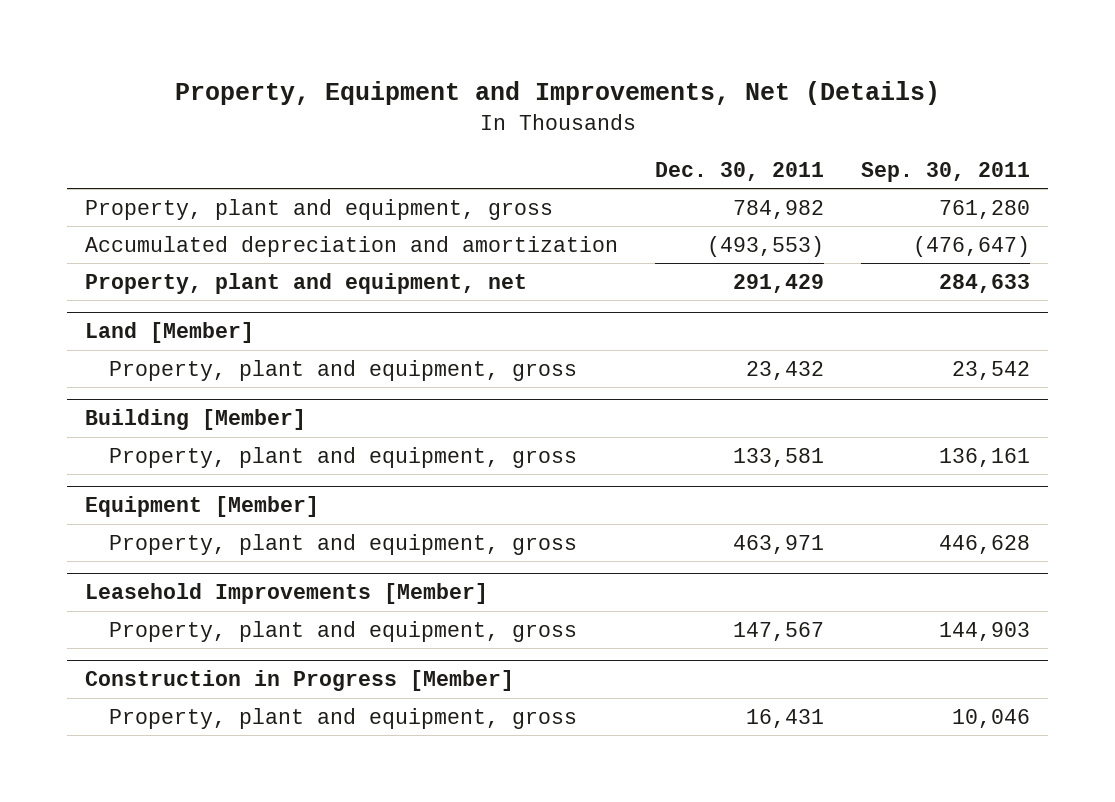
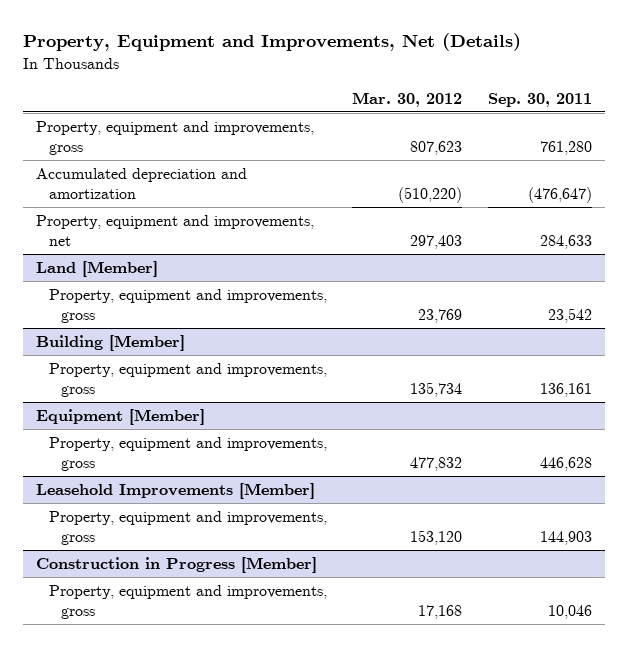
[655,161,825,181] Dec. 30, 2011 -> none
none -> [352,91,463,107] Mar. 30, 2012
[85,198,554,220] Property, plant and equipment, gross -> [35,120,314,155] Property, equipment and improvements, gross
[85,272,528,294] Property, plant and equipment, net -> [35,214,314,246] Property, equipment and improvements, net
[109,359,578,381] Property, plant and equipment, gross -> [48,288,327,323] Property, equipment and improvements, gross
[109,446,578,468] Property, plant and equipment, gross -> [48,362,327,397] Property, equipment and improvements, gross
[109,533,578,555] Property, plant and equipment, gross -> [48,436,327,471] Property, equipment and improvements, gross
[109,620,578,642] Property, plant and equipment, gross -> [48,510,327,545] Property, equipment and improvements, gross
[109,707,578,729] Property, plant and equipment, gross -> [48,584,327,619] Property, equipment and improvements, gross

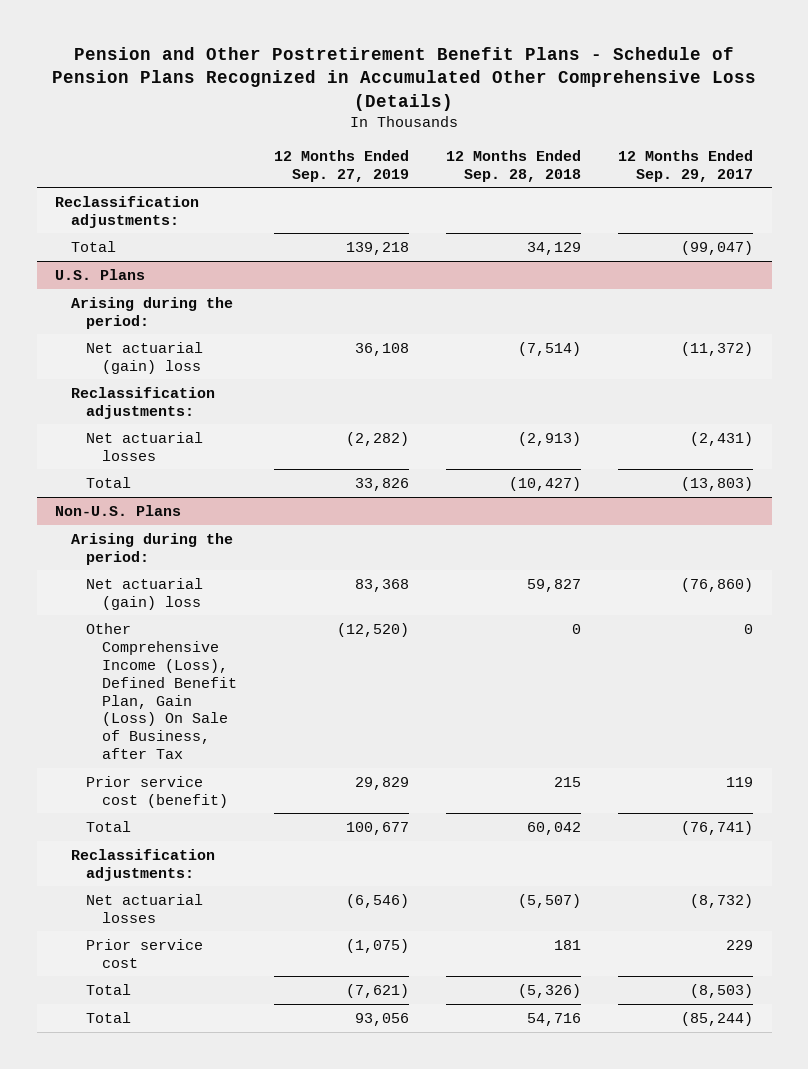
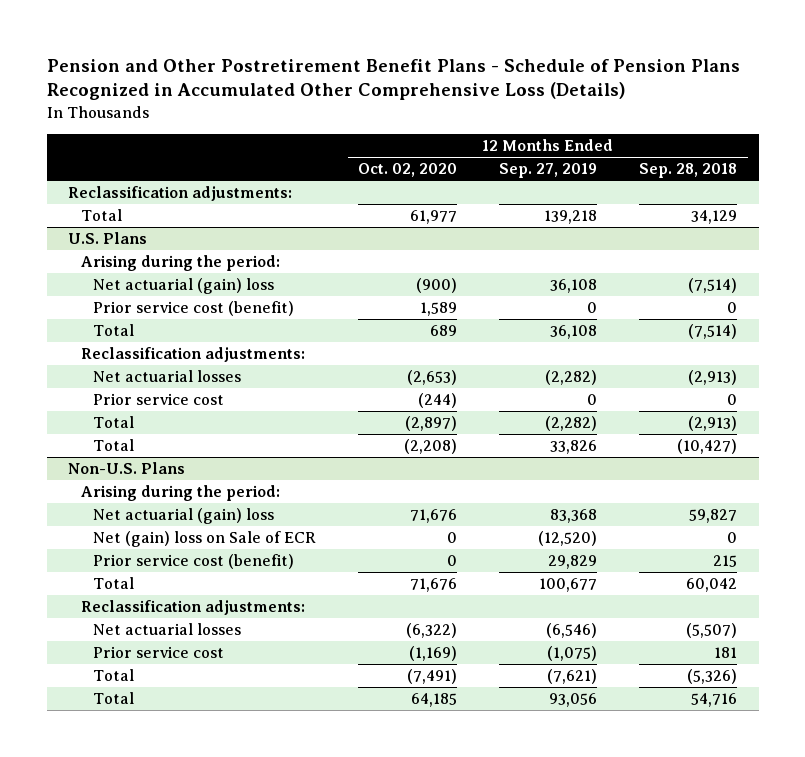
[618,149,754,182] 12 Months Ended Sep. 29, 2017 -> none
none -> [358,163,458,178] Oct. 02, 2020
none -> [93,301,295,317] Prior service cost (benefit)
none -> [93,324,135,337] Total
none -> [93,393,225,406] Prior service cost
none -> [93,416,135,429] Total
[86,622,237,760] Other Comprehensive Income (Loss), Defined Benefit Plan, Gain (Loss) On Sale of Business, after Tax -> [93,531,317,548] Net (gain) loss on Sale of ECR

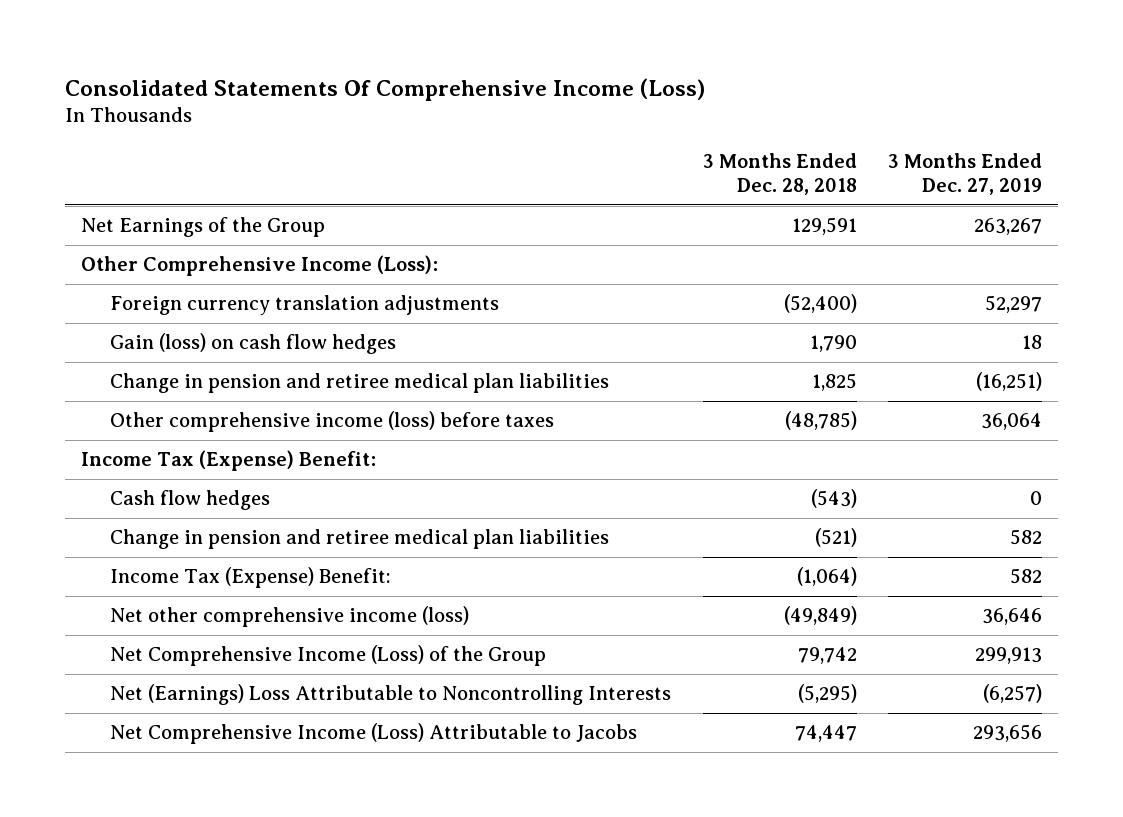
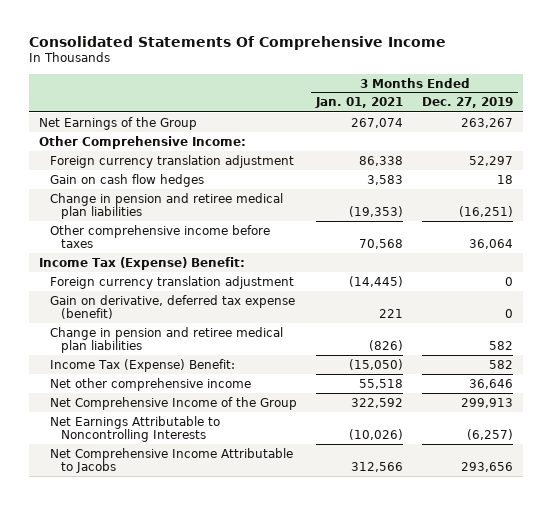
[64,77,705,101] Consolidated Statements Of Comprehensive Income (Loss) -> [28,35,446,50] Consolidated Statements Of Comprehensive Income
[702,153,857,196] 3 Months Ended Dec. 28, 2018 -> none
none -> [314,97,403,109] Jan. 01, 2021
[80,255,438,277] Other Comprehensive Income (Loss): -> [38,135,246,149] Other Comprehensive Income:
[110,295,500,316] Foreign currency translation adjustments -> [49,154,294,168] Foreign currency translation adjustment
[110,333,397,355] Gain (loss) on cash flow hedges -> [49,173,204,187] Gain on cash flow hedges
[110,411,555,433] Other comprehensive income (loss) before taxes -> [49,224,270,249] Other comprehensive income before taxes
[110,490,271,511] Cash flow hedges -> none
none -> [49,275,294,289] Foreign currency translation adjustment
none -> [49,294,295,320] Gain on derivative, deferred tax expense (benefit)
[110,606,470,628] Net other comprehensive income (loss) -> [49,377,251,391] Net other comprehensive income
[110,645,547,667] Net Comprehensive Income (Loss) of the Group -> [49,396,297,410] Net Comprehensive Income of the Group
[110,684,672,706] Net (Earnings) Loss Attributable to Noncontrolling Interests -> [49,415,220,443] Net Earnings Attributable to Noncontrolling Interests
[110,723,638,745] Net Comprehensive Income (Loss) Attributable to Jacobs -> [49,447,293,474] Net Comprehensive Income Attributable to Jacobs

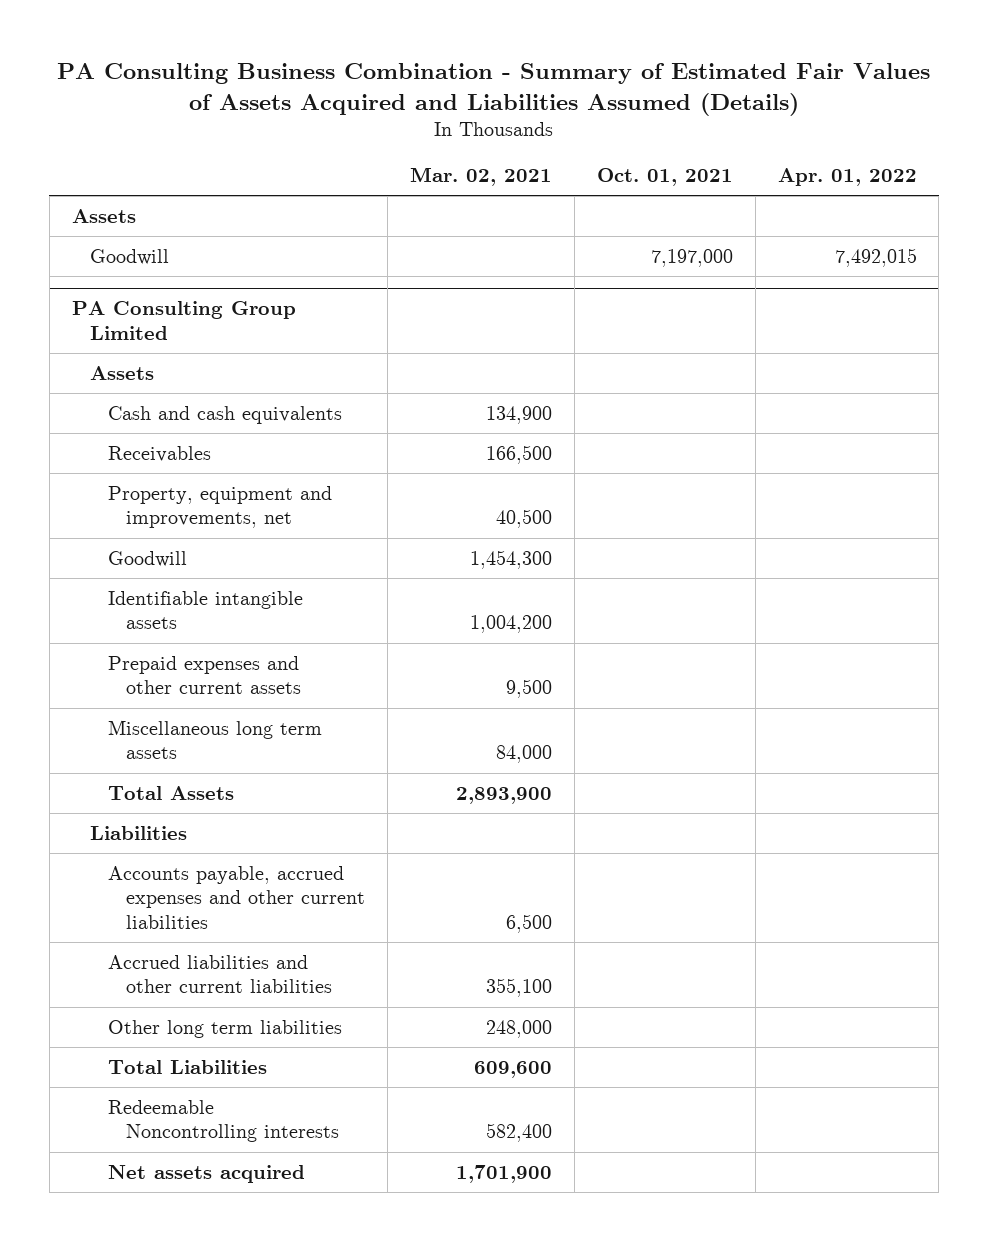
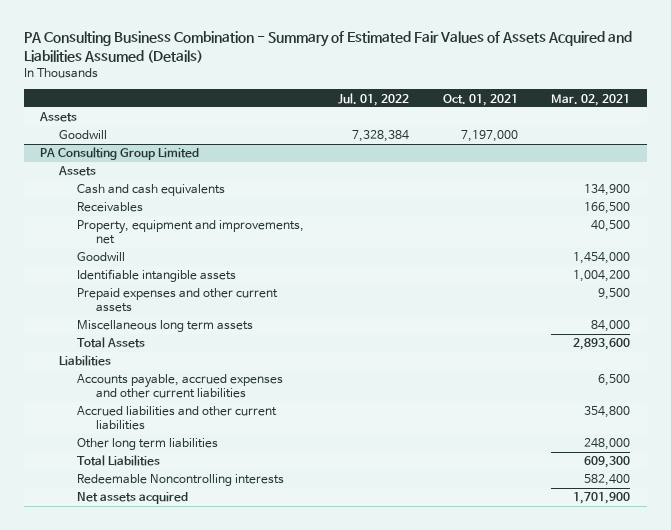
[777,167,917,186] Apr. 01, 2022 -> none
none -> [337,92,409,106] Jul. 01, 2022
[470,549,553,569] 1,454,300 -> [573,252,631,265] 1,454,000
[456,786,553,804] 2,893,900 -> [573,338,631,351] 2,893,600
[486,978,553,998] 355,100 -> [584,406,631,419] 354,800
[474,1060,553,1078] 609,600 -> [584,456,631,469] 609,300

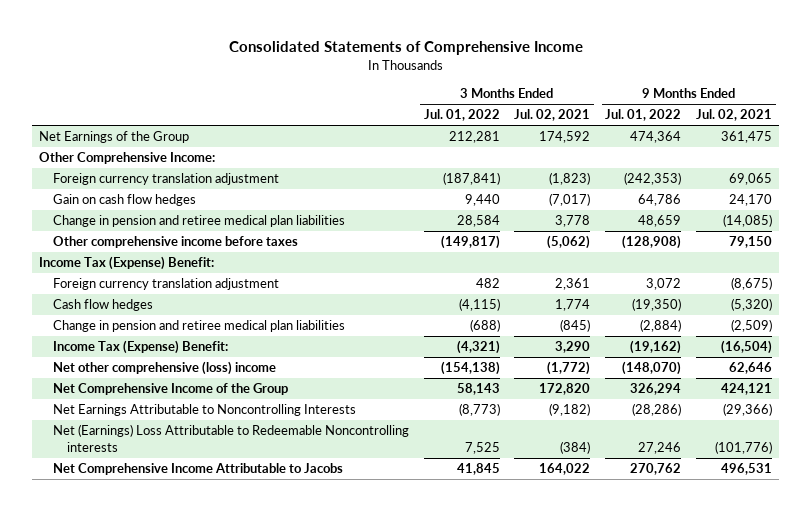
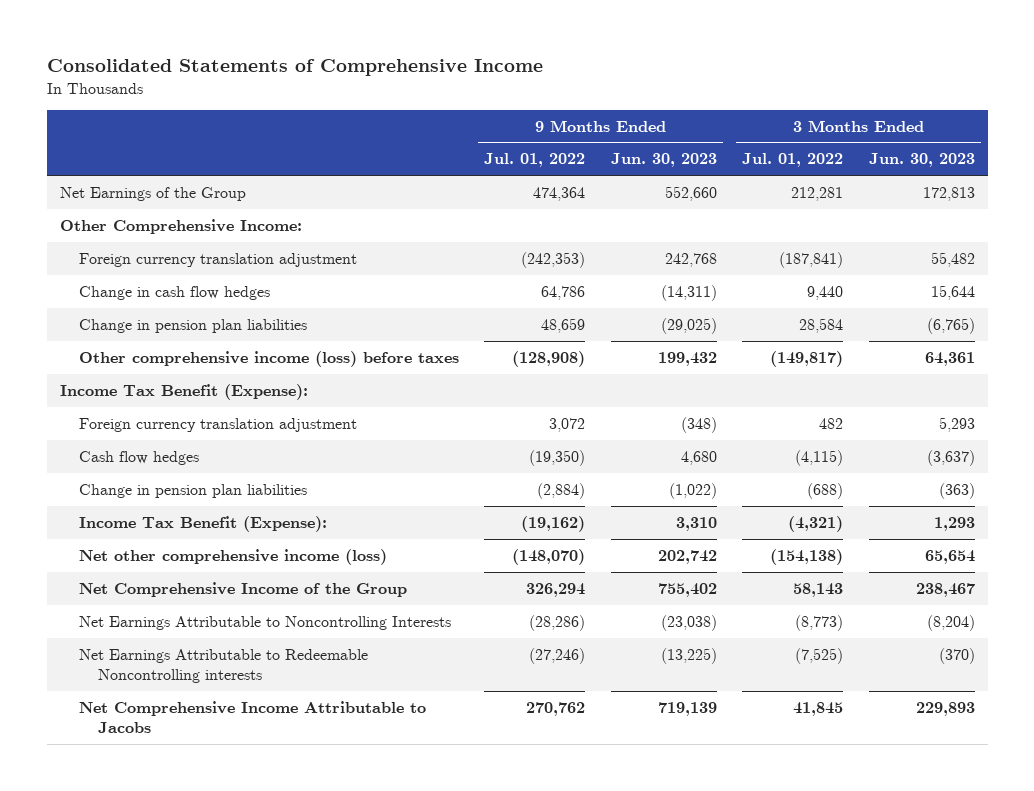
[514,109,591,122] Jul. 02, 2021 -> none
[696,109,773,122] Jul. 02, 2021 -> none
none -> [610,153,717,168] Jun. 30, 2023
none -> [868,153,975,168] Jun. 30, 2023
[52,194,196,207] Gain on cash flow hedges -> [78,285,270,300] Change in cash flow hedges
[52,215,345,228] Change in pension and retiree medical plan liabilities -> [78,318,307,333] Change in pension plan liabilities
[52,236,298,249] Other comprehensive income before taxes -> [78,350,459,367] Other comprehensive income (loss) before taxes
[39,256,215,271] Income Tax (Expense) Benefit: -> [59,383,308,400] Income Tax Benefit (Expense):
[52,320,345,333] Change in pension and retiree medical plan liabilities -> [78,483,307,498] Change in pension plan liabilities
[52,340,228,355] Income Tax (Expense) Benefit: -> [78,515,327,532] Income Tax Benefit (Expense):
[52,361,276,376] Net other comprehensive (loss) income -> [78,548,387,565] Net other comprehensive income (loss)
[52,424,409,452] Net (Earnings) Loss Attributable to Redeemable Noncontrolling interests -> [78,648,368,684] Net Earnings Attributable to Redeemable Noncontrolling interests
[464,441,500,454] 7,525 -> [795,647,844,664] (7,525)
[638,441,682,454] 27,246 -> [529,647,586,664] (27,246)

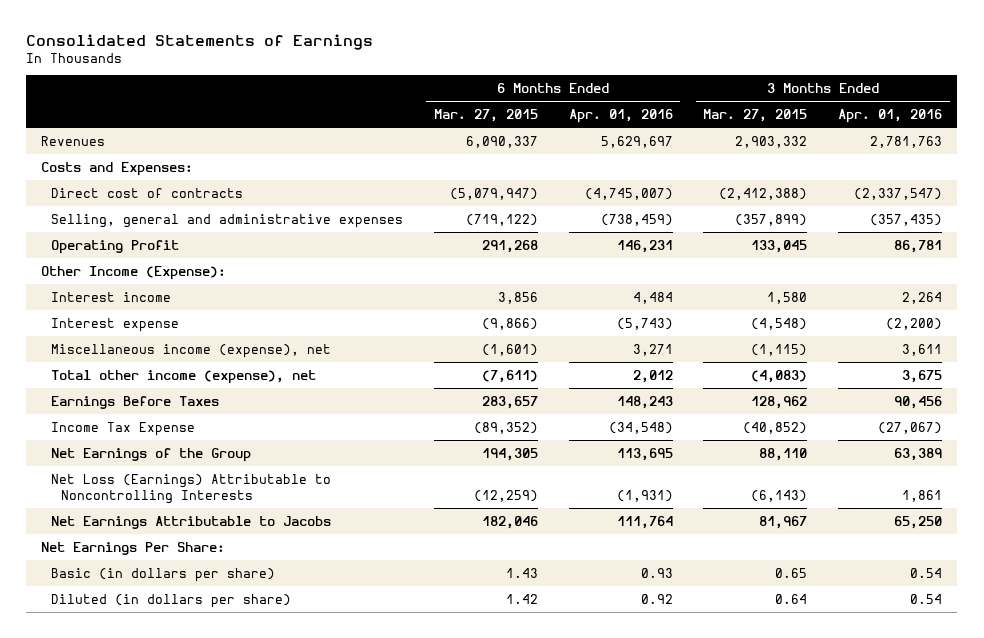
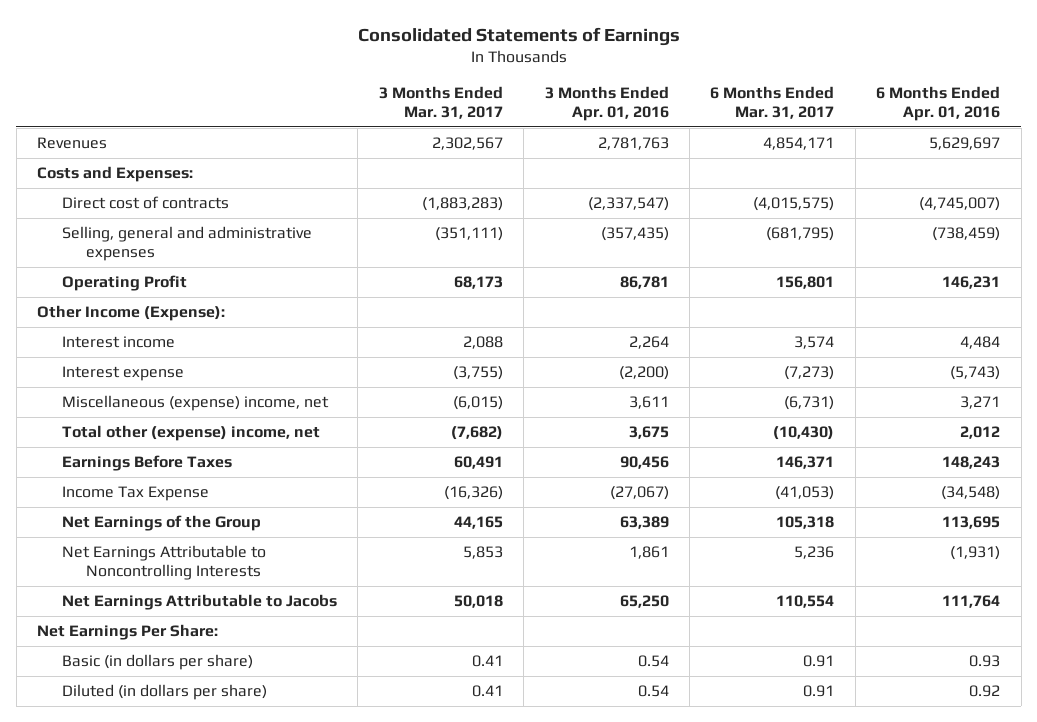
[434,109,539,123] Mar. 27, 2015 -> none
[703,109,808,123] Mar. 27, 2015 -> none
none -> [378,86,503,120] 3 Months Ended Mar. 31, 2017
none -> [710,86,835,120] 6 Months Ended Mar. 31, 2017
[51,343,332,358] Miscellaneous income (expense), net -> [61,394,329,411] Miscellaneous (expense) income, net
[51,369,317,384] Total other income (expense), net -> [61,424,320,441] Total other (expense) income, net
[51,473,332,505] Net Loss (Earnings) Attributable to Noncontrolling Interests -> [61,544,266,581] Net Earnings Attributable to Noncontrolling Interests

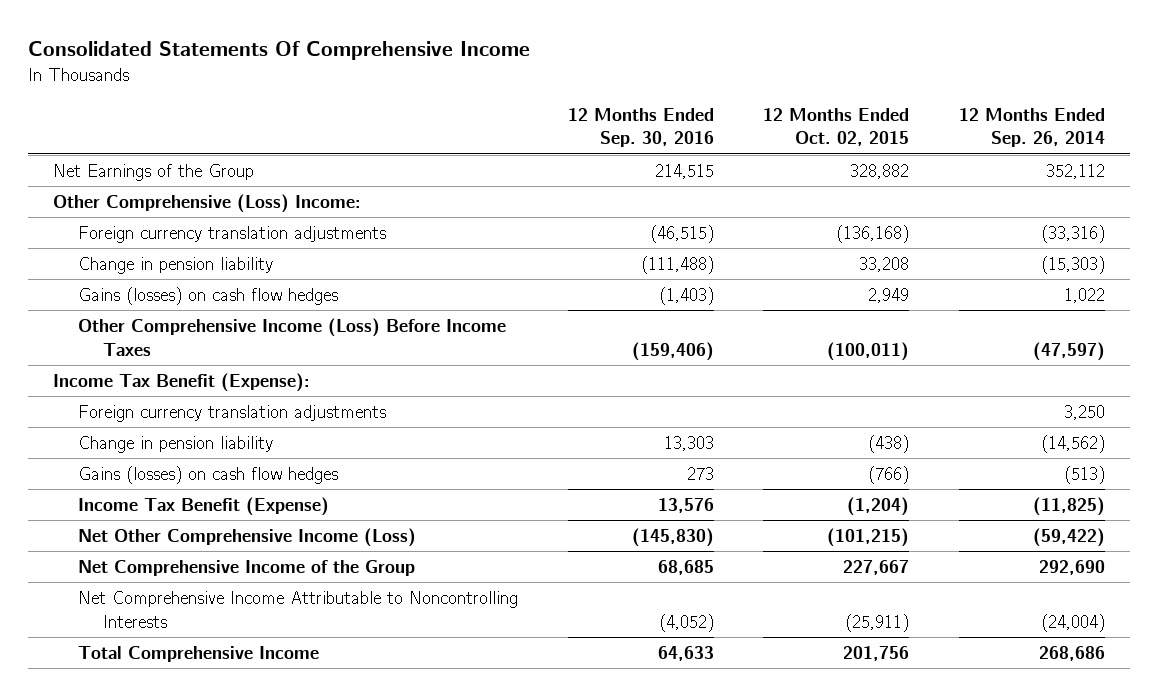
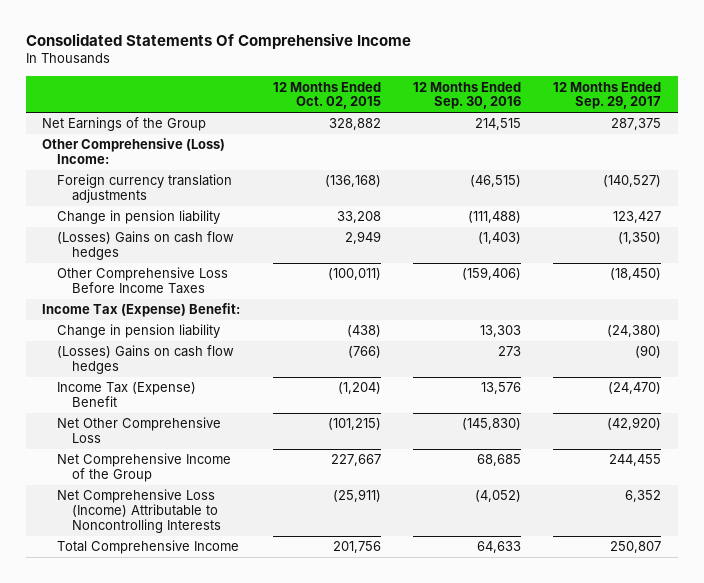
[958,107,1105,148] 12 Months Ended Sep. 26, 2014 -> none
none -> [553,81,662,110] 12 Months Ended Sep. 29, 2017
[78,404,387,422] Foreign currency translation adjustments -> none
[78,286,339,305] Gains (losses) on cash flow hedges -> [57,231,235,261] (Losses) Gains on cash flow hedges
[78,317,507,356] Other Comprehensive Income (Loss) Before Income Taxes -> [57,267,229,295] Other Comprehensive Loss Before Income Taxes
[52,372,310,392] Income Tax Benefit (Expense): -> [42,303,241,318] Income Tax (Expense) Benefit:
[78,465,339,484] Gains (losses) on cash flow hedges -> [57,345,235,375] (Losses) Gains on cash flow hedges
[78,496,330,516] Income Tax Benefit (Expense) -> [57,382,197,408] Income Tax (Expense) Benefit
[78,527,417,547] Net Other Comprehensive Income (Loss) -> [57,417,222,444] Net Other Comprehensive Loss
[78,590,519,628] Net Comprehensive Income Attributable to Noncontrolling Interests -> [57,489,222,533] Net Comprehensive Loss (Income) Attributable to Noncontrolling Interests

